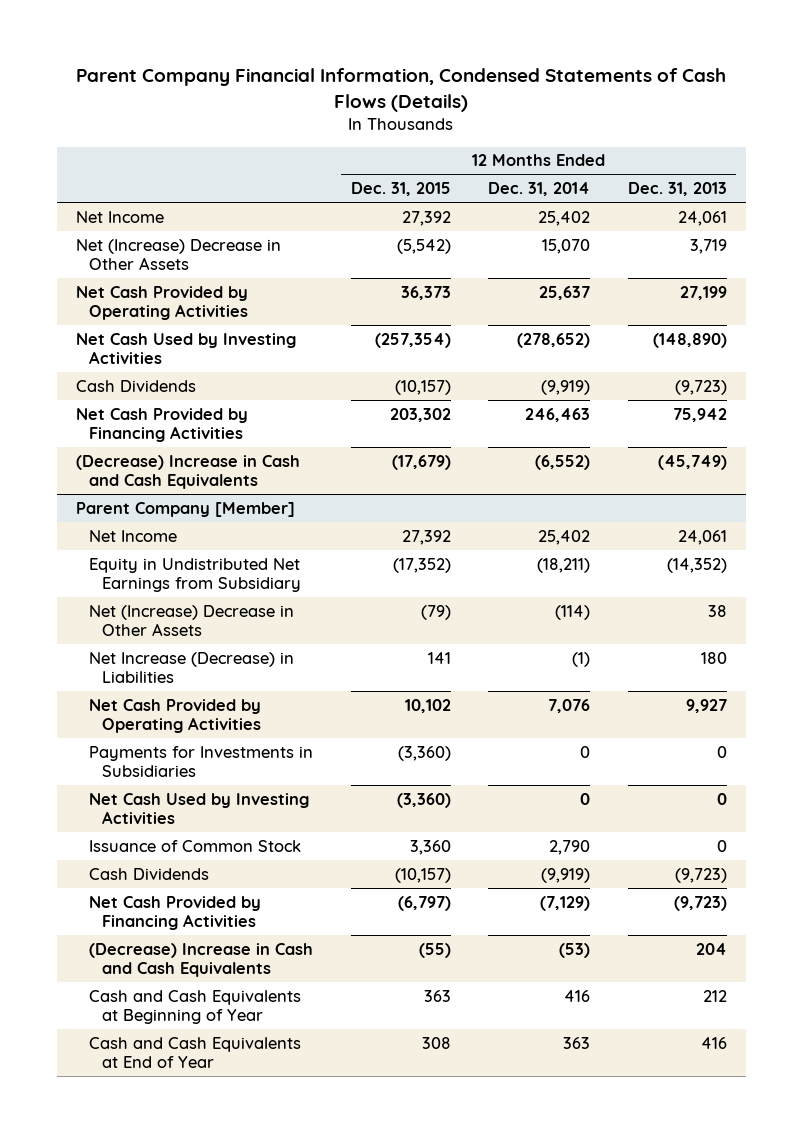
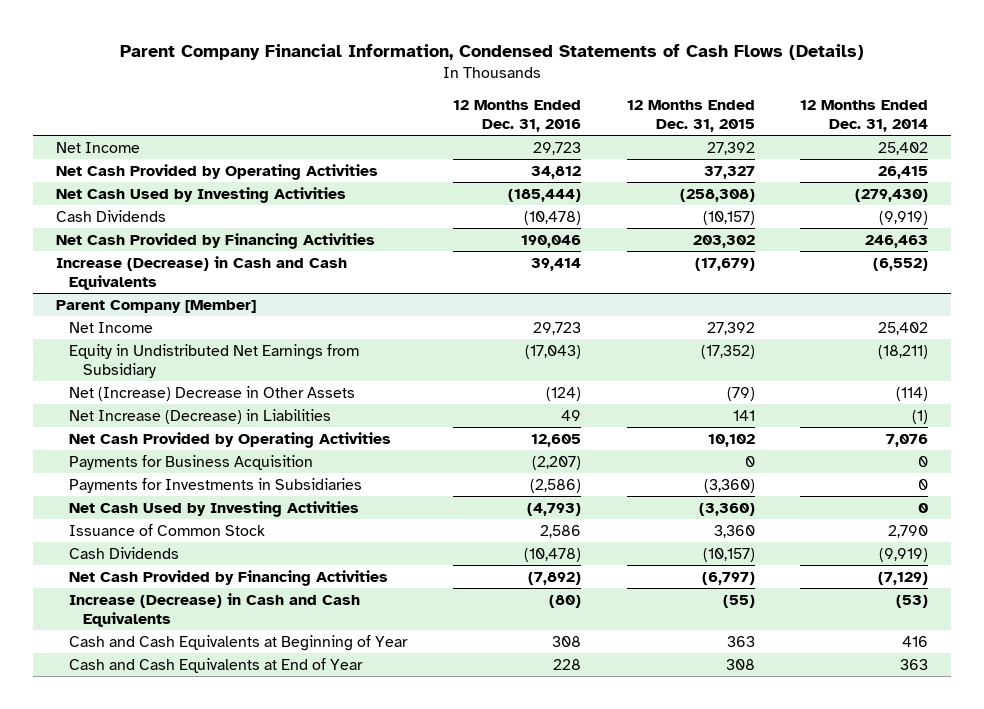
[627,182,727,197] Dec. 31, 2013 -> none
none -> [453,100,582,133] 12 Months Ended Dec. 31, 2016
[75,238,281,271] Net (Increase) Decrease in Other Assets -> none
[400,285,451,300] 36,373 -> [703,165,755,179] 37,327
[539,285,591,300] 25,637 -> [878,165,929,179] 26,415
[374,332,451,348] (257,354) -> [679,188,755,202] (258,308)
[517,332,591,348] (278,652) -> [855,188,929,202] (279,430)
[75,454,300,490] (Decrease) Increase in Cash and Cash Equivalents -> [55,255,347,290] Increase (Decrease) in Cash and Cash Equivalents
none -> [69,454,314,470] Payments for Business Acquisition
[88,942,313,978] (Decrease) Increase in Cash and Cash Equivalents -> [69,592,361,627] Increase (Decrease) in Cash and Cash Equivalents

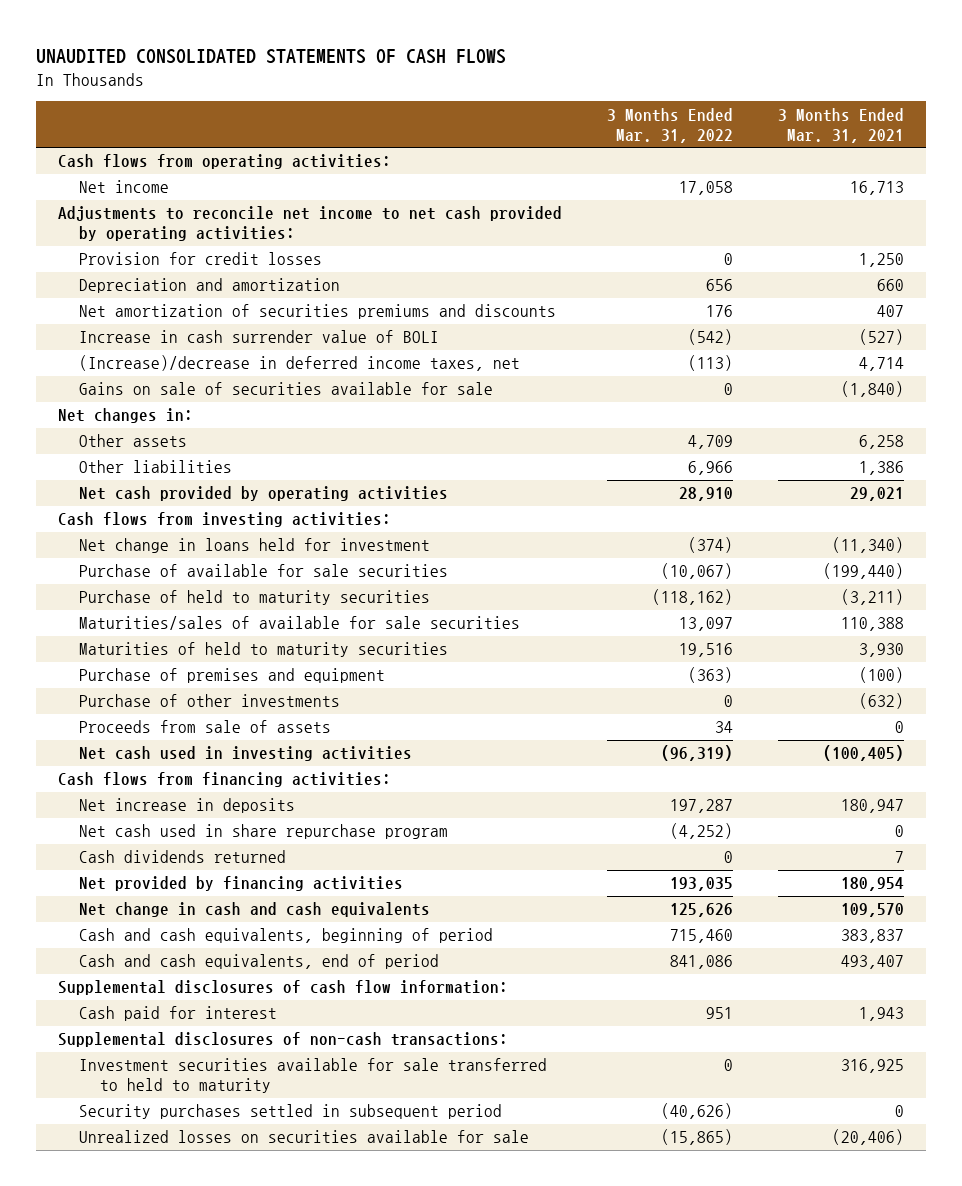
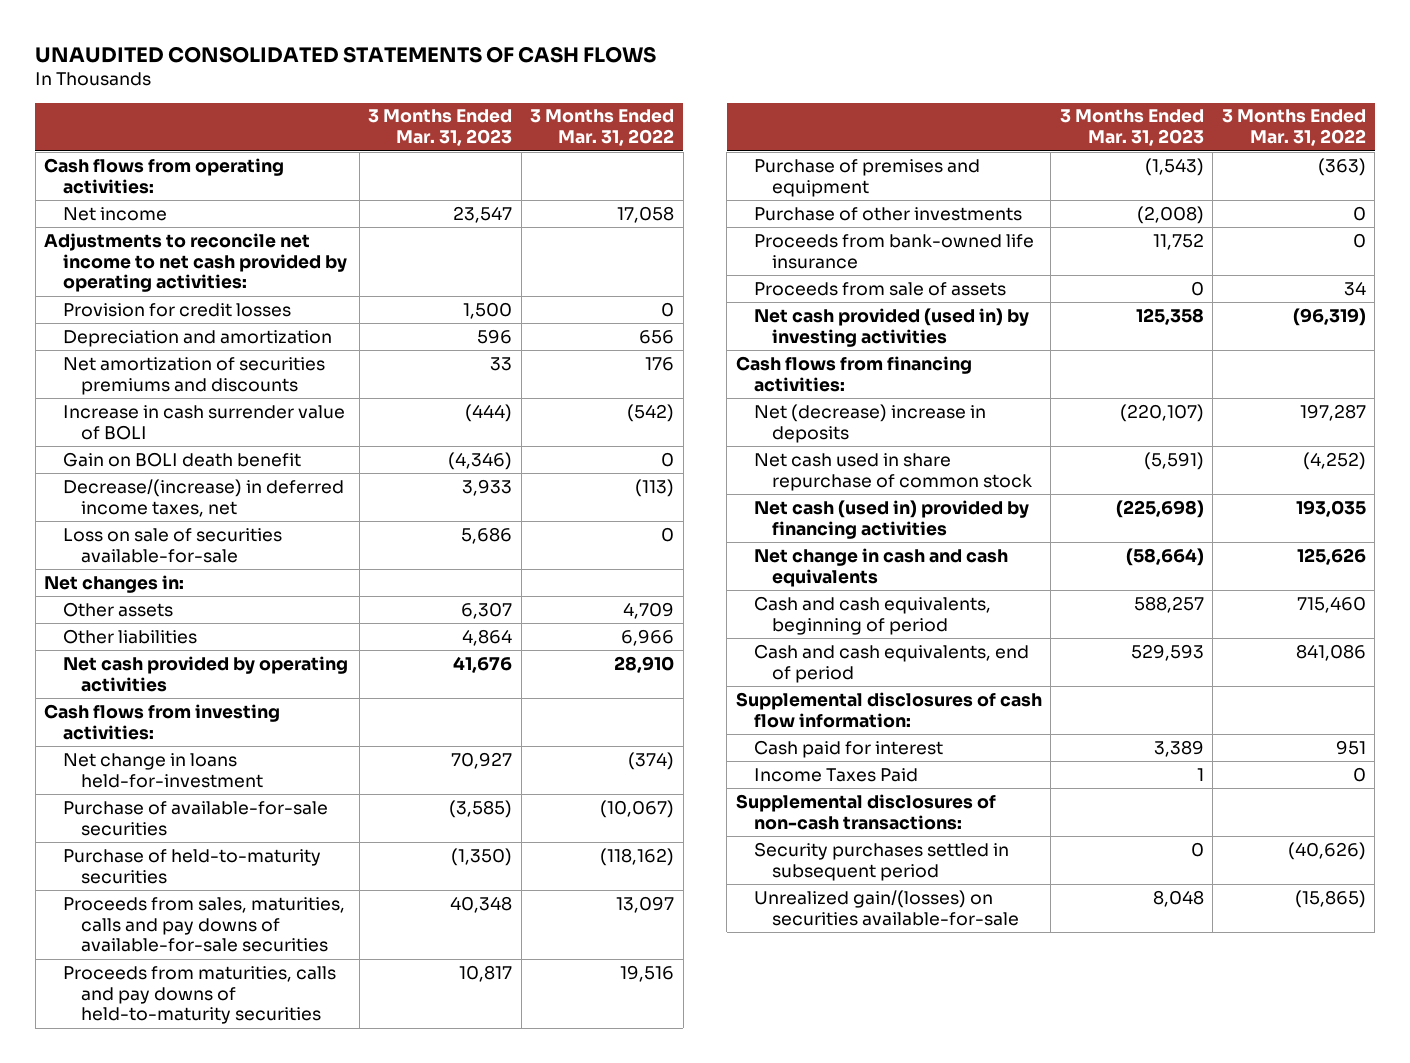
[777,107,904,143] 3 Months Ended Mar. 31, 2021 -> none
none -> [368,109,513,147] 3 Months Ended Mar. 31, 2023
none -> [62,451,301,467] Gain on BOLI death benefit
[79,355,521,372] (Increase)/decrease in deferred income taxes, net -> [62,478,344,517] Decrease/(increase) in deferred income taxes, net
[79,382,494,396] Gains on sale of securities available for sale -> [62,527,282,563] Loss on sale of securities available-for-sale
[79,538,431,554] Net change in loans held for investment -> [62,752,264,788] Net change in loans held-for-investment
[79,564,449,578] Purchase of available for sale securities -> [62,800,328,836] Purchase of available-for-sale securities
[79,590,431,606] Purchase of held to maturity securities -> [62,848,321,884] Purchase of held-to-maturity securities
[79,616,521,631] Maturities/sales of available for sale securities -> [62,896,345,953] Proceeds from sales, maturities, calls and pay downs of available-for-sale securities
[79,642,449,658] Maturities of held to maturity securities -> [62,965,336,1025] Proceeds from maturities, calls and pay downs of held-to-maturity securities
none -> [754,233,1035,269] Proceeds from bank-owned life insurance
[79,746,413,762] Net cash used in investing activities -> [754,307,1030,347] Net cash provided (used in) by investing activities
[79,850,287,864] Cash dividends returned -> none
[79,798,296,814] Net increase in deposits -> [754,403,987,443] Net (decrease) increase in deposits
[79,824,449,840] Net cash used in share repurchase program -> [754,452,1033,491] Net cash used in share repurchase of common stock
[79,876,404,892] Net provided by financing activities -> [754,499,1030,539] Net cash (used in) provided by financing activities
none -> [754,767,919,782] Income Taxes Paid
[79,1058,548,1094] Investment securities available for sale transferred to held to maturity -> none
[79,1130,530,1144] Unrealized losses on securities available for sale -> [754,889,1020,926] Unrealized gain/(losses) on securities available-for-sale

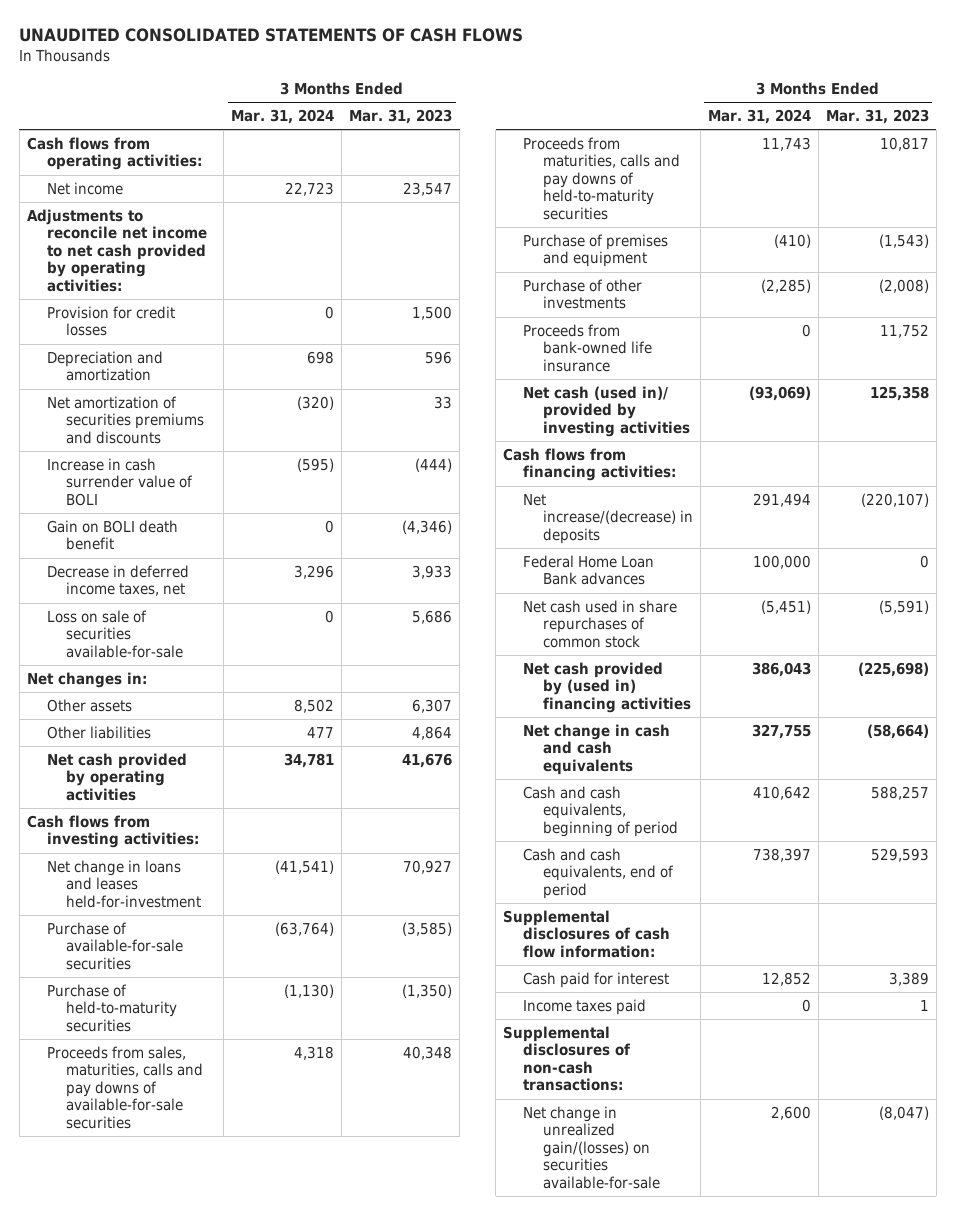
[530,109,675,147] 3 Months Ended Mar. 31, 2022 -> none
none -> [231,109,335,125] Mar. 31, 2024
[62,478,344,517] Decrease/(increase) in deferred income taxes, net -> [46,564,189,597] Decrease in deferred income taxes, net
[62,752,264,788] Net change in loans held-for-investment -> [46,859,202,908] Net change in loans and leases held-for-investment
[754,281,1007,296] Proceeds from sale of assets -> none
[754,307,1030,347] Net cash provided (used in) by investing activities -> [522,385,690,437] Net cash (used in)/ provided by investing activities
[754,403,987,443] Net (decrease) increase in deposits -> [522,493,693,544] Net increase/(decrease) in deposits
none -> [522,554,654,586] Federal Home Loan Bank advances
[754,452,1033,491] Net cash used in share repurchase of common stock -> [522,599,677,648] Net cash used in share repurchases of common stock
[754,499,1030,539] Net cash (used in) provided by financing activities -> [522,661,691,713] Net cash provided by (used in) financing activities
[754,767,919,782] Income Taxes Paid -> [522,998,646,1015] Income taxes paid
[754,841,1010,881] Security purchases settled in subsequent period -> none
[754,889,1020,926] Unrealized gain/(losses) on securities available-for-sale -> [522,1105,660,1189] Net change in unrealized gain/(losses) on securities available-for-sale
[1152,889,1204,907] 8,048 -> [878,1105,929,1120] (8,047)

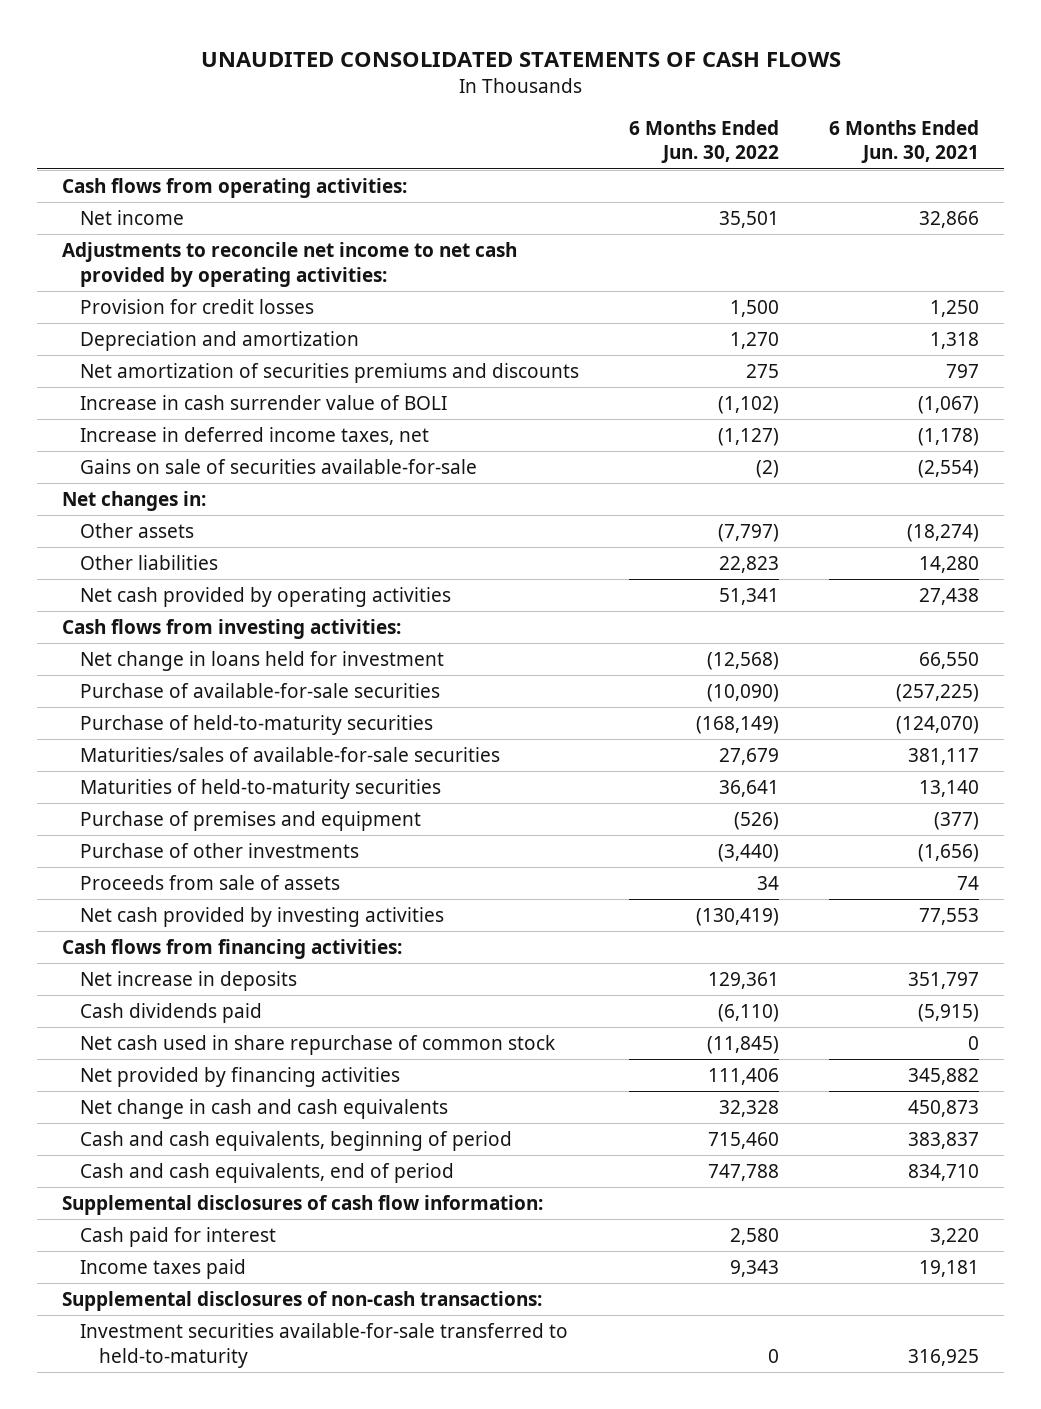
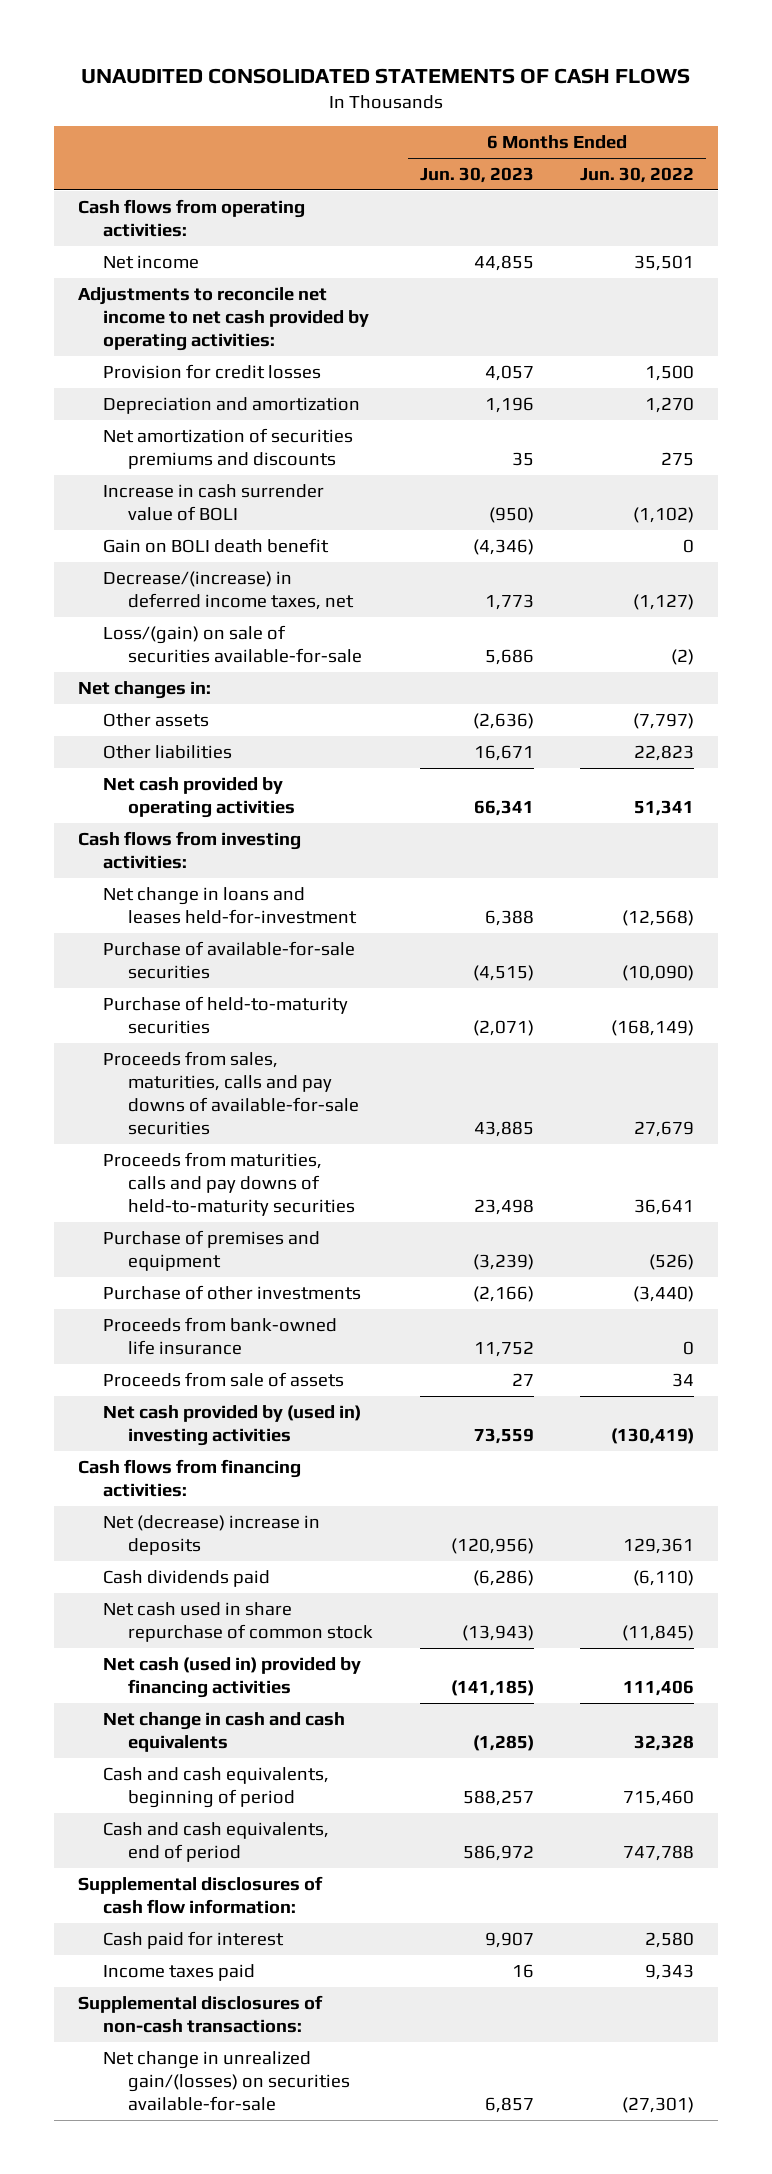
[829,119,980,164] 6 Months Ended Jun. 30, 2021 -> none
none -> [419,166,534,183] Jun. 30, 2023
none -> [102,537,329,553] Gain on BOLI death benefit
[80,427,430,446] Increase in deferred income taxes, net -> [102,570,354,610] Decrease/(increase) in deferred income taxes, net
[80,459,478,475] Gains on sale of securities available-for-sale -> [102,624,362,663] Loss/(gain) on sale of securities available-for-sale
[80,651,445,672] Net change in loans held for investment -> [102,886,357,924] Net change in loans and leases held-for-investment
[80,747,501,763] Maturities/sales of available-for-sale securities -> [102,1050,359,1135] Proceeds from sales, maturities, calls and pay downs of available-for-sale securities
[80,779,442,800] Maturities of held-to-maturity securities -> [102,1151,355,1216] Proceeds from maturities, calls and pay downs of held-to-maturity securities
none -> [102,1316,337,1355] Proceeds from bank-owned life insurance
[80,907,445,928] Net cash provided by investing activities -> [102,1404,361,1446] Net cash provided by (used in) investing activities
[80,971,298,992] Net increase in deposits -> [102,1514,320,1555] Net (decrease) increase in deposits
[80,1067,401,1088] Net provided by financing activities -> [102,1656,361,1698] Net cash (used in) provided by financing activities
[80,1323,569,1368] Investment securities available-for-sale transferred to held-to-maturity -> none
none -> [102,2050,350,2111] Net change in unrealized gain/(losses) on securities available-for-sale

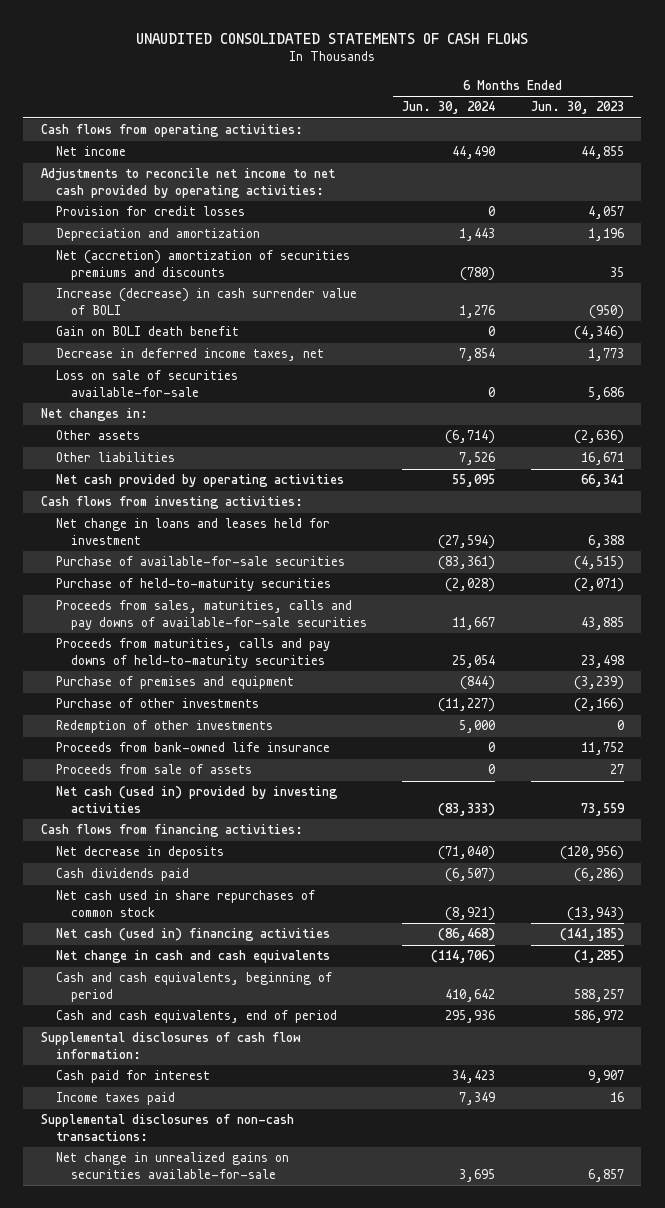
[580,166,695,183] Jun. 30, 2022 -> none
none -> [402,101,496,115] Jun. 30, 2024
[102,427,353,469] Net amortization of securities premiums and discounts -> [55,250,350,280] Net (accretion) amortization of securities premiums and discounts
[102,483,324,521] Increase in cash surrender value of BOLI -> [55,288,357,315] Increase (decrease) in cash surrender value of BOLI
[102,570,354,610] Decrease/(increase) in deferred income taxes, net -> [55,348,324,362] Decrease in deferred income taxes, net
[102,624,362,663] Loss/(gain) on sale of securities available-for-sale -> [55,370,238,397] Loss on sale of securities available-for-sale
[102,886,357,924] Net change in loans and leases held-for-investment -> [55,518,330,545] Net change in loans and leases held for investment
none -> [55,720,273,734] Redemption of other investments
[102,1404,361,1446] Net cash provided by (used in) investing activities -> [55,786,338,813] Net cash (used in) provided by investing activities
[102,1514,320,1555] Net (decrease) increase in deposits -> [55,846,224,860] Net decrease in deposits
[102,1601,373,1642] Net cash used in share repurchase of common stock -> [55,890,315,917] Net cash used in share repurchases of common stock
[102,1656,361,1698] Net cash (used in) provided by financing activities -> [55,928,330,942] Net cash (used in) financing activities
[102,2050,350,2111] Net change in unrealized gain/(losses) on securities available-for-sale -> [55,1152,289,1179] Net change in unrealized gains on securities available-for-sale

